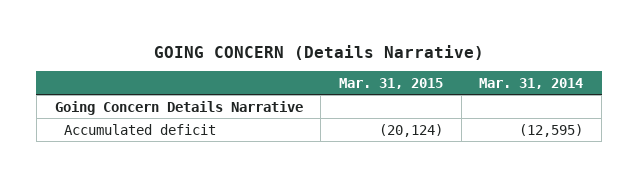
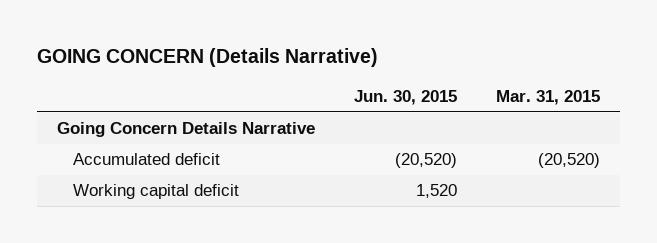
[479,77,584,89] Mar. 31, 2014 -> none
none -> [354,89,458,105] Jun. 30, 2015
[379,123,444,137] (20,124) -> [538,153,601,169] (20,520)
none -> [73,184,240,200] Working capital deficit

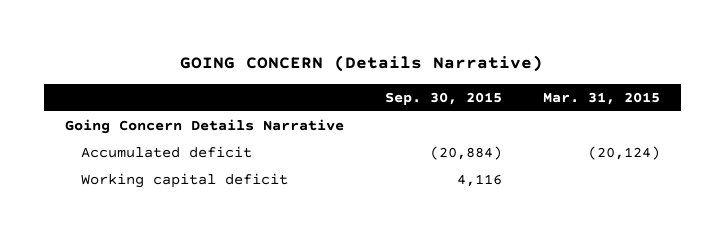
[354,89,458,105] Jun. 30, 2015 -> none
none -> [384,91,502,105] Sep. 30, 2015
[538,153,601,169] (20,520) -> [588,145,661,160] (20,124)

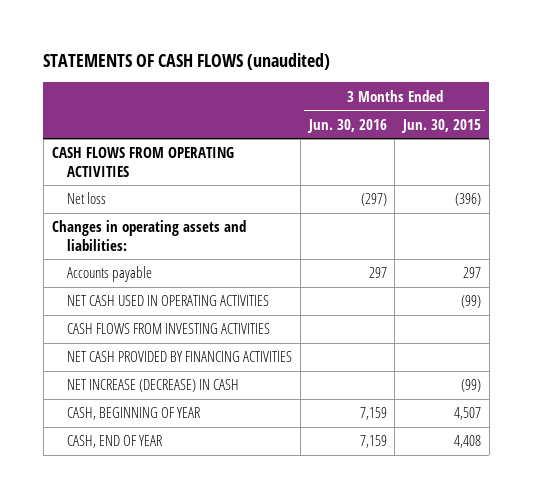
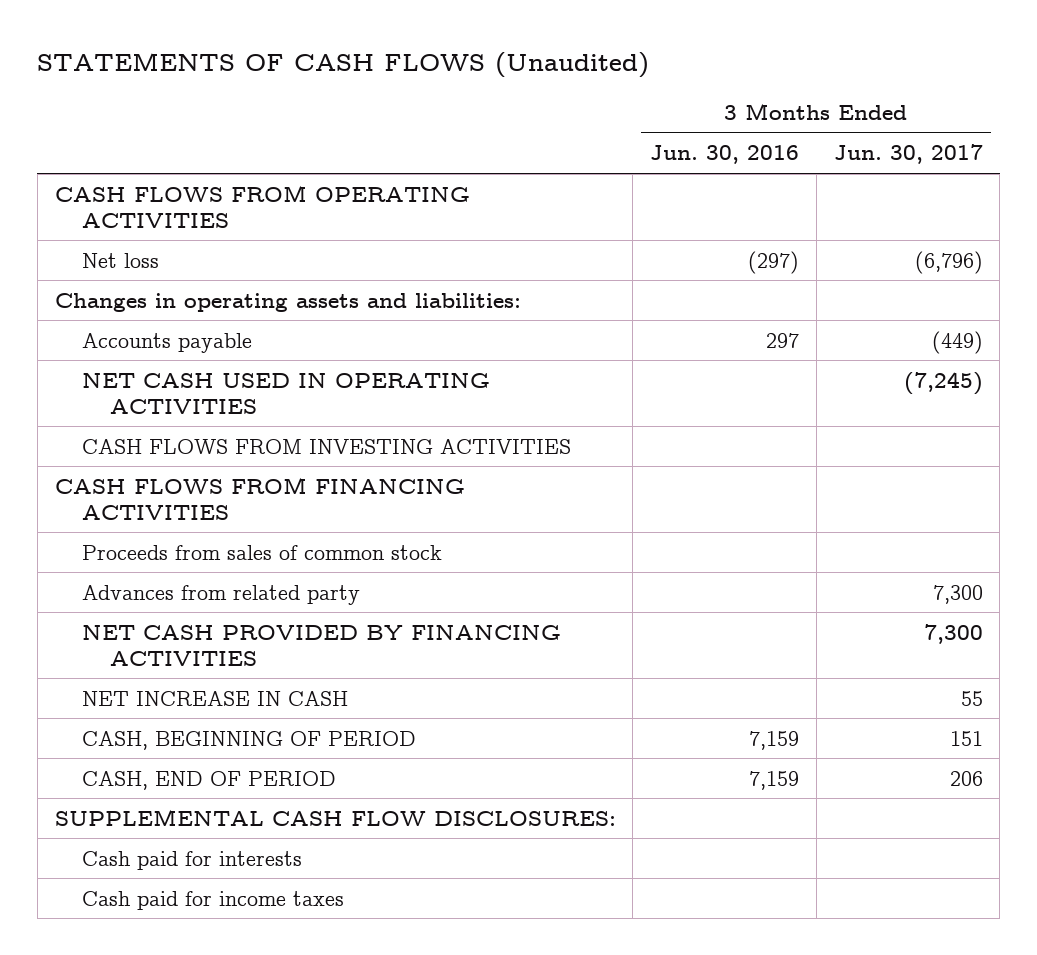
[43,52,331,70] STATEMENTS OF CASH FLOWS (unaudited) -> [37,51,650,78] STATEMENTS OF CASH FLOWS (Unaudited)
[401,118,482,133] Jun. 30, 2015 -> none
none -> [833,144,983,165] Jun. 30, 2017
none -> [54,476,465,520] CASH FLOWS FROM FINANCING ACTIVITIES
none -> [82,544,443,560] Proceeds from sales of common stock
none -> [82,584,361,605] Advances from related party
[66,379,239,393] NET INCREASE (DECREASE) IN CASH -> [82,690,349,706] NET INCREASE IN CASH
[66,407,201,421] CASH, BEGINNING OF YEAR -> [82,730,417,750] CASH, BEGINNING OF PERIOD
[66,435,163,449] CASH, END OF YEAR -> [82,770,337,790] CASH, END OF PERIOD
none -> [54,808,616,826] SUPPLEMENTAL CASH FLOW DISCLOSURES:
none -> [82,850,303,870] Cash paid for interests
none -> [82,890,345,910] Cash paid for income taxes

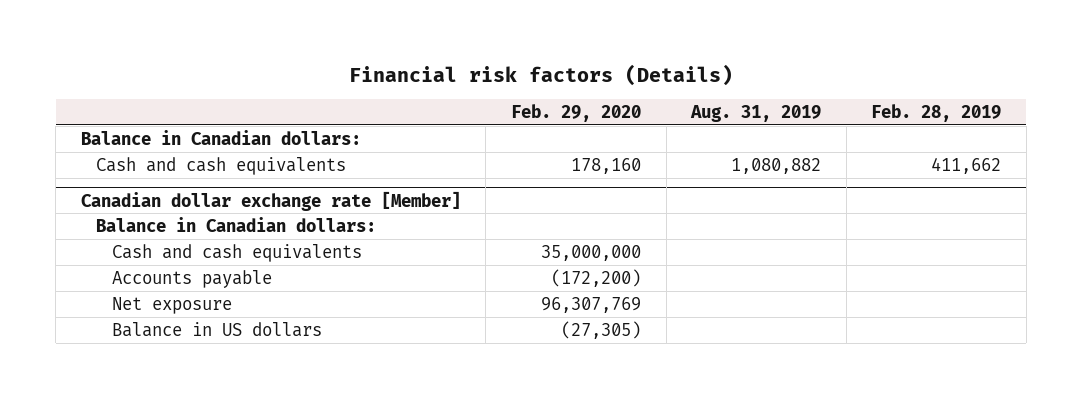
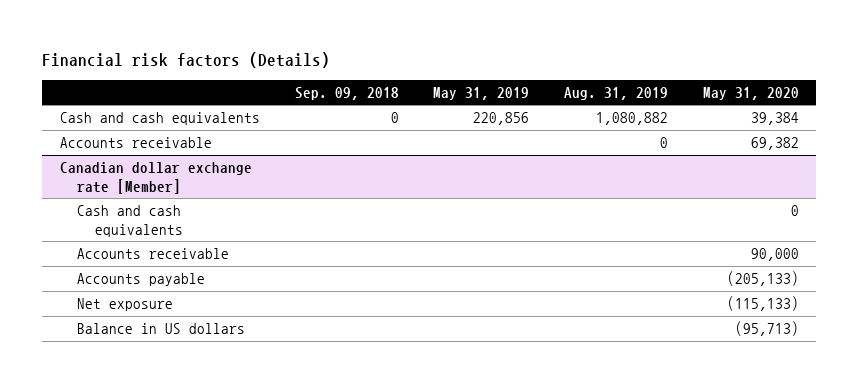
[511,104,642,123] Feb. 29, 2020 -> none
[871,104,1002,123] Feb. 28, 2019 -> none
none -> [294,86,399,100] Sep. 09, 2018
none -> [433,86,530,100] May 31, 2019
none -> [702,86,799,100] May 31, 2020
[80,129,361,145] Balance in Canadian dollars: -> none
none -> [59,137,212,149] Accounts receivable
[96,216,377,232] Balance in Canadian dollars: -> none
none -> [77,248,230,260] Accounts receivable

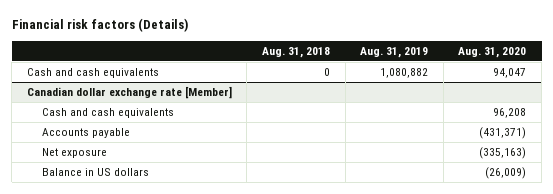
[294,86,399,100] Sep. 09, 2018 -> none
[433,86,530,100] May 31, 2019 -> none
[702,86,799,100] May 31, 2020 -> none
none -> [261,46,330,58] Aug. 31, 2018
none -> [458,46,527,58] Aug. 31, 2020
[59,137,212,149] Accounts receivable -> none
[77,248,230,260] Accounts receivable -> none

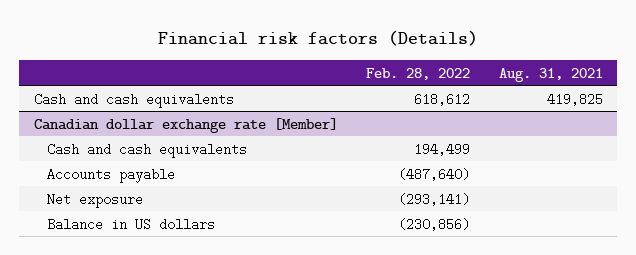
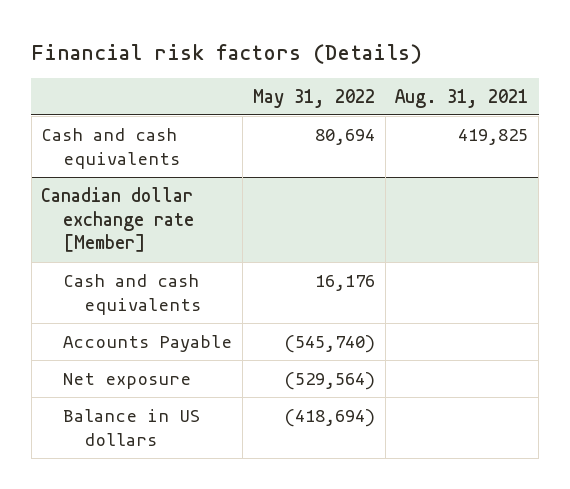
[366,67,471,80] Feb. 28, 2022 -> none
none -> [252,88,375,108] May 31, 2022
[46,167,175,183] Accounts payable -> [62,334,232,352] Accounts Payable

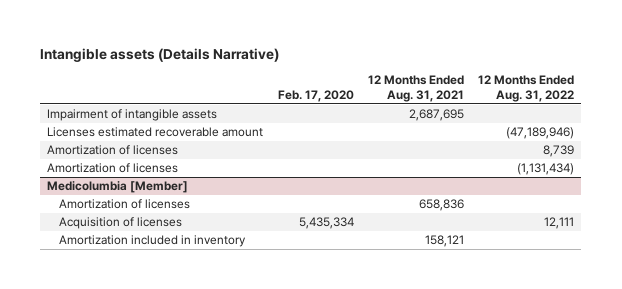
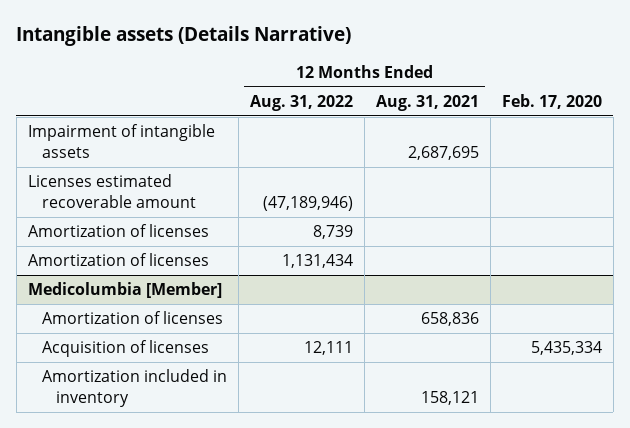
[517,163,575,176] (1,131,434) -> [282,254,354,269] 1,131,434

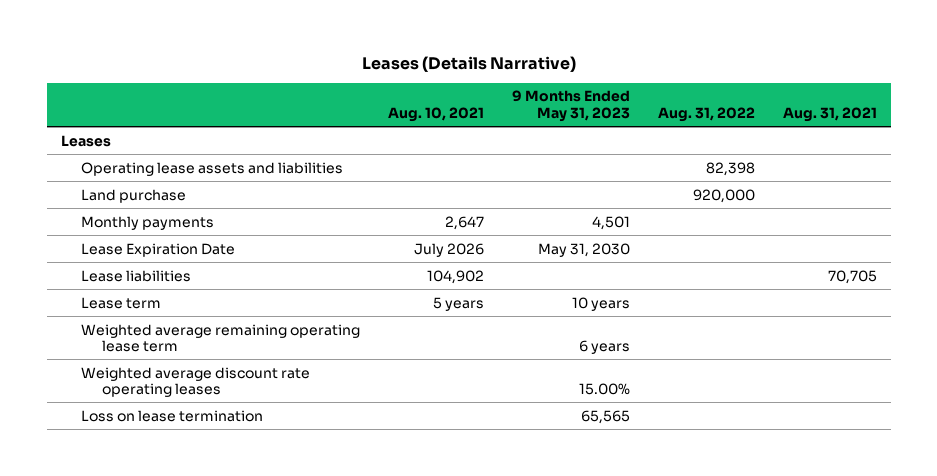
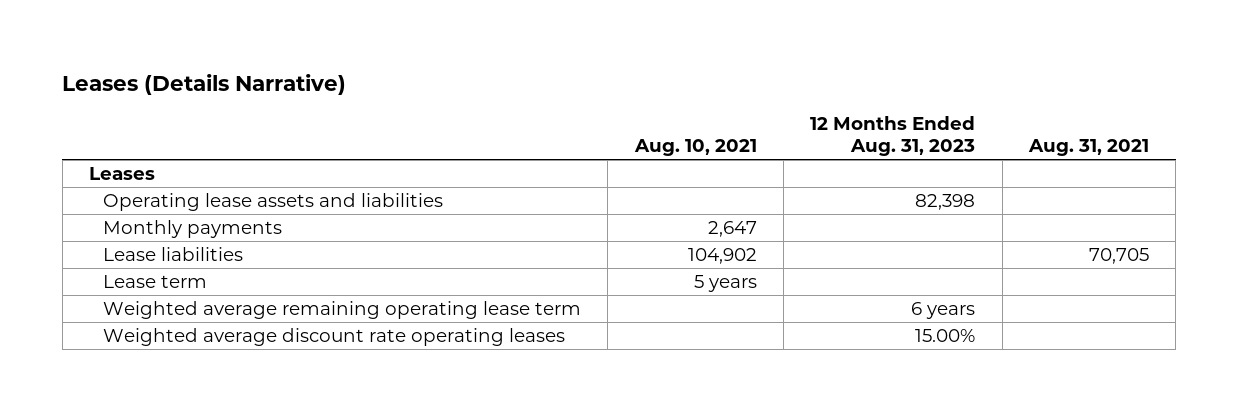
[512,90,631,122] 9 Months Ended May 31, 2023 -> none
[657,106,755,122] Aug. 31, 2022 -> none
none -> [810,116,976,157] 12 Months Ended Aug. 31, 2023
[81,188,187,203] Land purchase -> none
[81,242,236,257] Lease Expiration Date -> none
[81,409,264,422] Loss on lease termination -> none

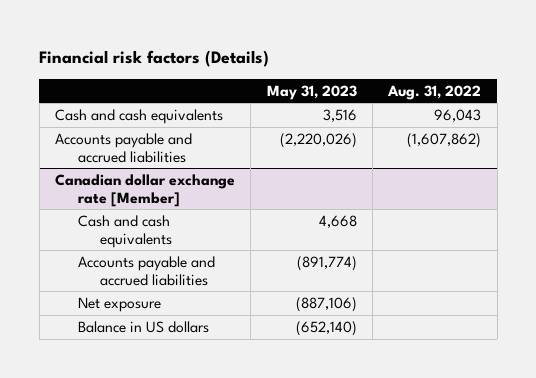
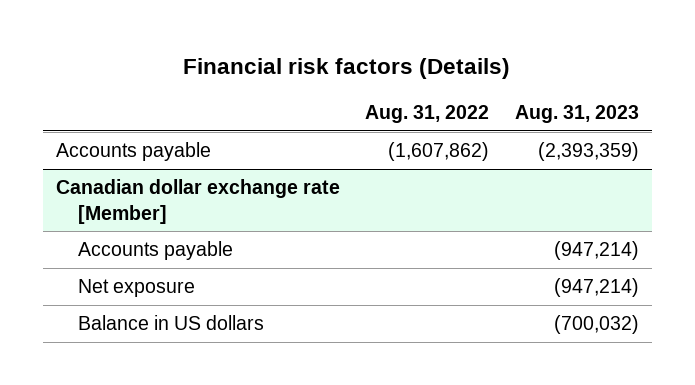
[266,84,357,100] May 31, 2023 -> none
none -> [514,104,639,123] Aug. 31, 2023
[55,108,224,124] Cash and cash equivalents -> none
[55,132,193,163] Accounts payable and accrued liabilities -> [55,142,211,162] Accounts payable
[77,214,173,248] Cash and cash equivalents -> none
[77,255,215,286] Accounts payable and accrued liabilities -> [78,241,234,261] Accounts payable

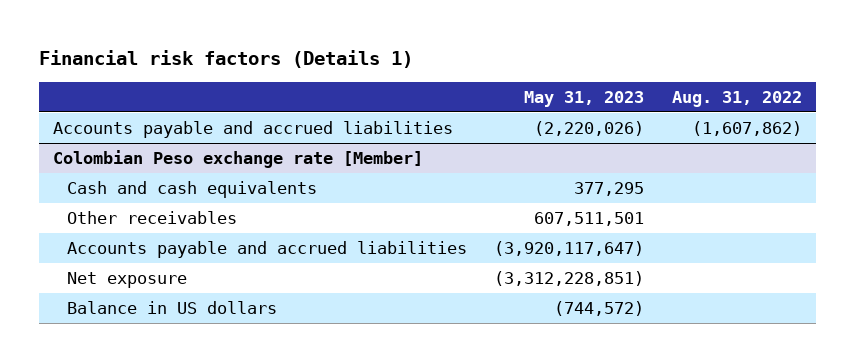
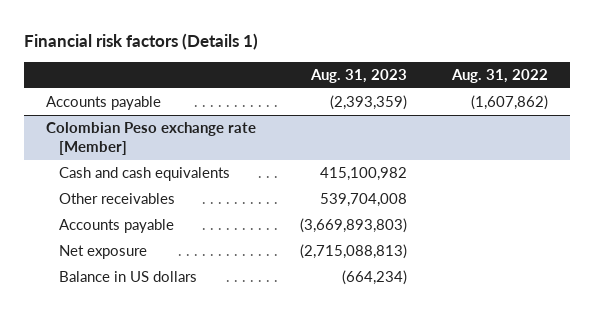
[524,90,645,107] May 31, 2023 -> none
none -> [310,69,408,84] Aug. 31, 2023
[53,121,454,139] Accounts payable and accrued liabilities -> [46,96,162,111] Accounts payable
[67,241,468,259] Accounts payable and accrued liabilities -> [58,219,174,234] Accounts payable

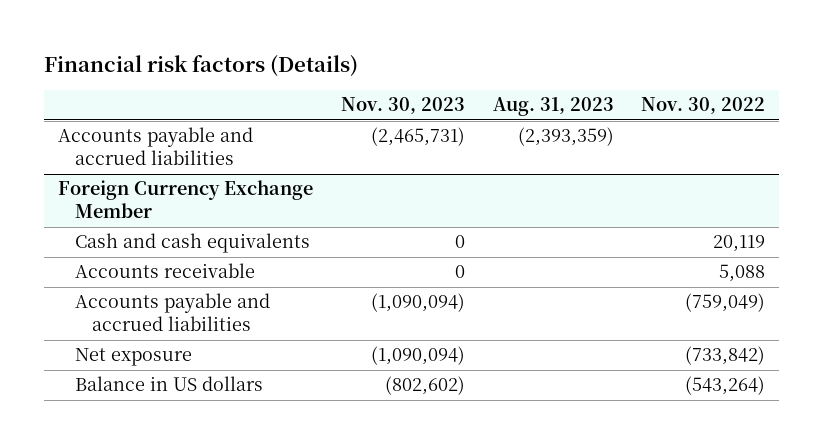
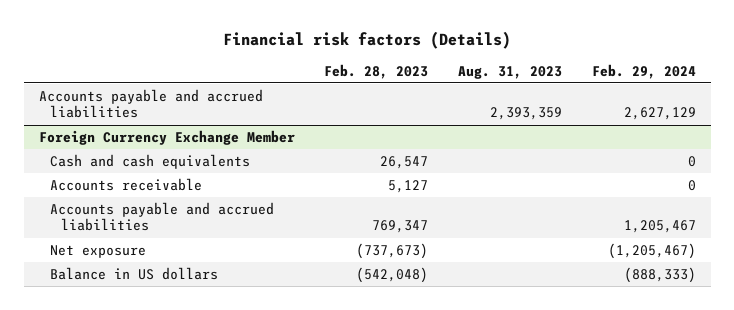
[340,97,465,115] Nov. 30, 2023 -> none
[641,97,766,115] Nov. 30, 2022 -> none
none -> [324,63,429,79] Feb. 28, 2023
none -> [591,63,696,79] Feb. 29, 2024
[517,127,614,147] (2,393,359) -> [490,107,563,121] 2,393,359

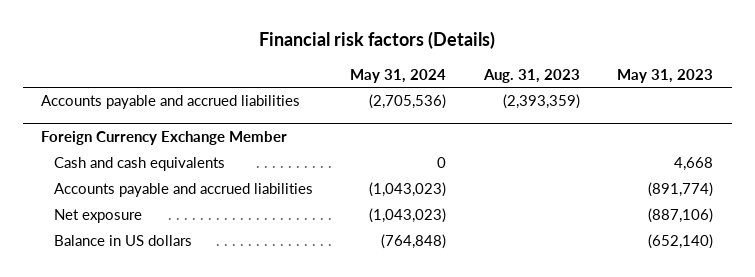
[324,63,429,79] Feb. 28, 2023 -> none
[591,63,696,79] Feb. 29, 2024 -> none
none -> [350,68,447,83] May 31, 2024
none -> [617,68,714,83] May 31, 2023
[490,107,563,121] 2,393,359 -> [502,94,580,110] (2,393,359)
[49,177,202,191] Accounts receivable -> none

